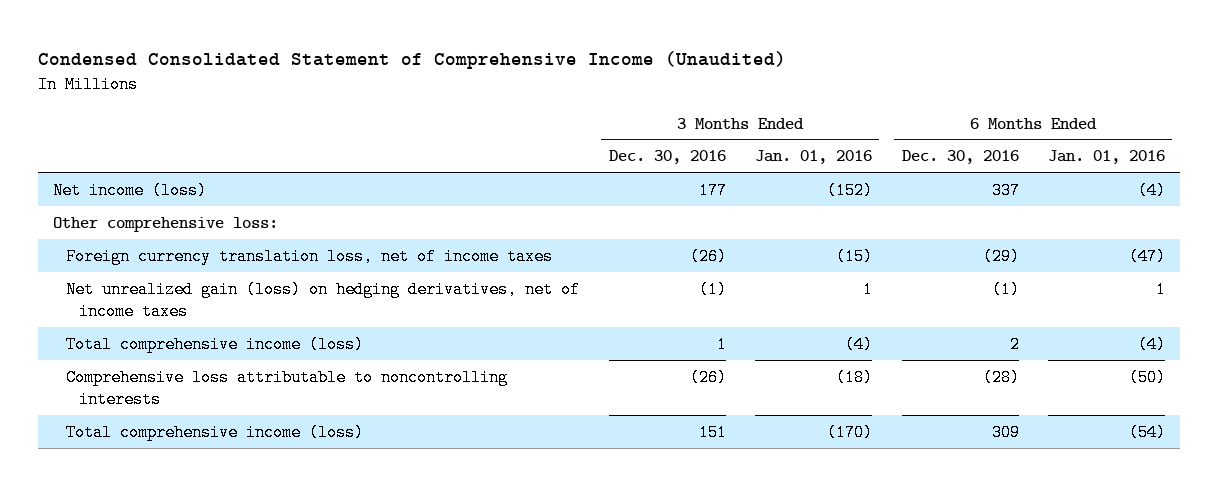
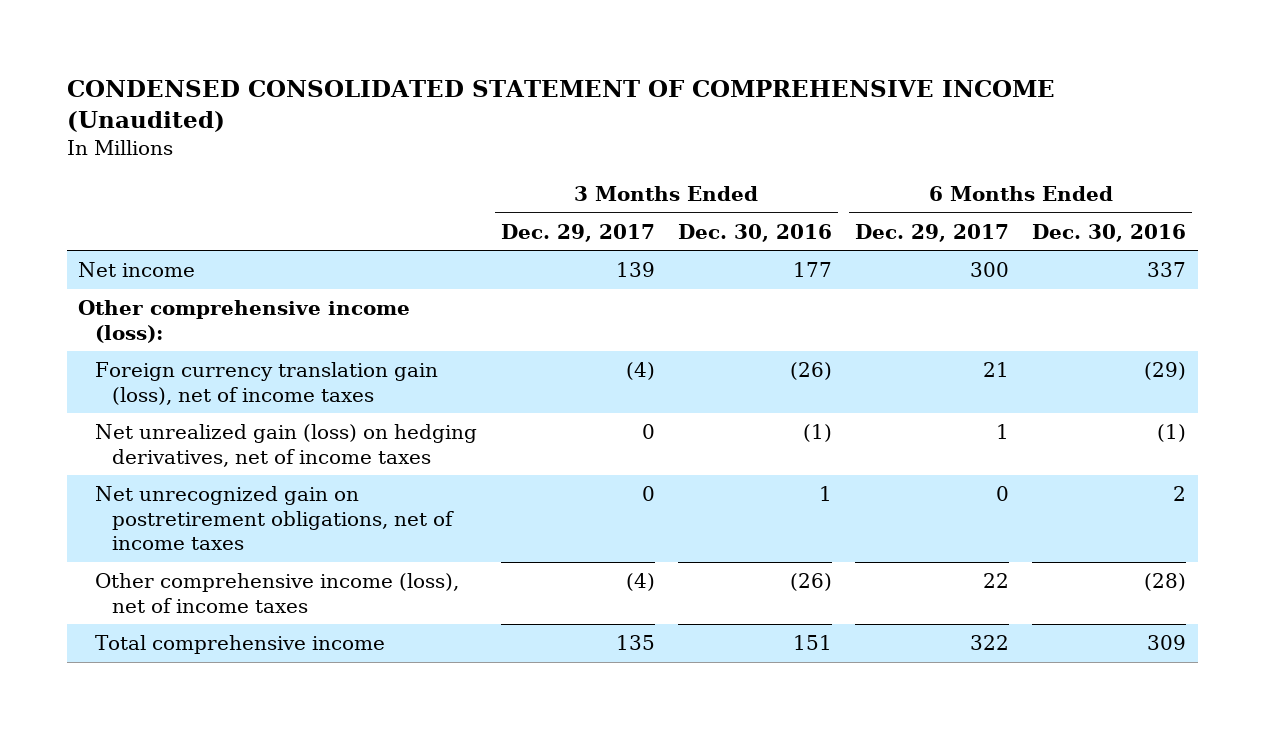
[38,51,787,70] Condensed Consolidated Statement of Comprehensive Income (Unaudited) -> [66,80,1055,133] CONDENSED CONSOLIDATED STATEMENT OF COMPREHENSIVE INCOME (Unaudited)
[755,150,873,165] Jan. 01, 2016 -> none
[1047,150,1165,165] Jan. 01, 2016 -> none
none -> [500,223,655,242] Dec. 29, 2017
none -> [855,223,1010,242] Dec. 29, 2017
[52,181,207,199] Net income (loss) -> [78,262,196,278] Net income
[52,216,278,232] Other comprehensive loss: -> [78,300,411,343] Other comprehensive income (loss):
[66,247,554,265] Foreign currency translation loss, net of income taxes -> [95,362,439,405] Foreign currency translation gain (loss), net of income taxes
[66,335,365,353] Total comprehensive income (loss) -> [95,486,455,550] Net unrecognized gain on postretirement obligations, net of income taxes
[66,368,509,408] Comprehensive loss attributable to noncontrolling interests -> [95,573,460,613] Other comprehensive income (loss), net of income taxes
[66,423,365,441] Total comprehensive income (loss) -> [95,635,386,655] Total comprehensive income

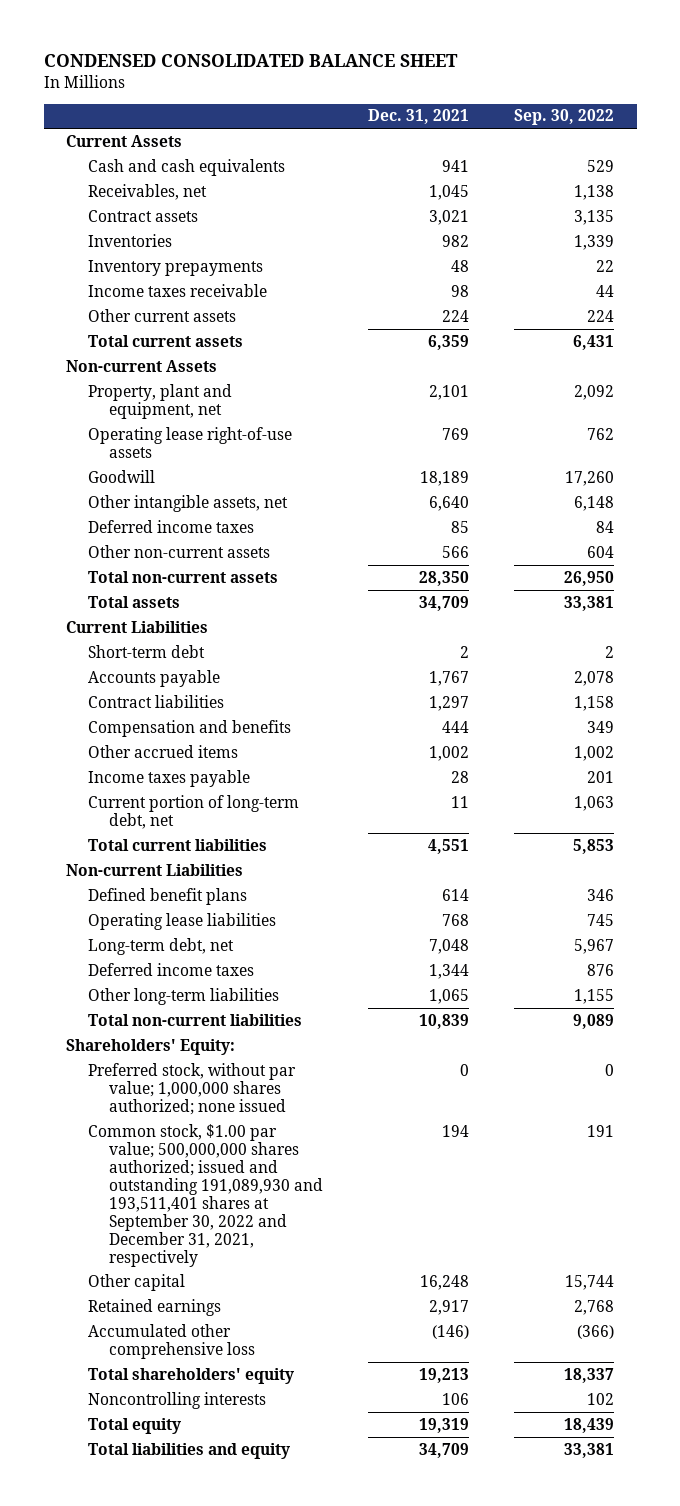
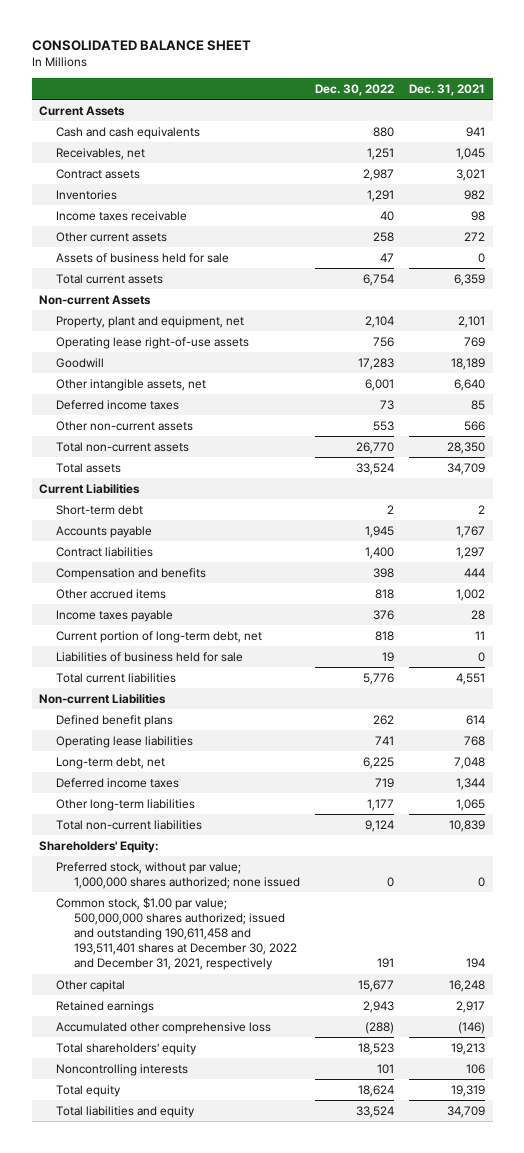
[43,54,458,68] CONDENSED CONSOLIDATED BALANCE SHEET -> [31,40,251,52] CONSOLIDATED BALANCE SHEET
[514,109,615,126] Sep. 30, 2022 -> none
none -> [314,83,394,96] Dec. 30, 2022
[87,259,263,276] Inventory prepayments -> none
[442,309,470,322] 224 -> [463,231,485,241] 272
none -> [56,252,230,263] Assets of business held for sale
none -> [56,651,244,662] Liabilities of business held for sale
[87,1123,324,1267] Common stock, $1.00 par value; 500,000,000 shares authorized; issued and outstanding 191,089,930 and 193,511,401 shares at September 30, 2022 and December 31, 2021, respectively -> [56,896,297,971] Common stock, $1.00 par value; 500,000,000 shares authorized; issued and outstanding 190,611,458 and 193,511,401 shares at December 30, 2022 and December 31, 2021, respectively

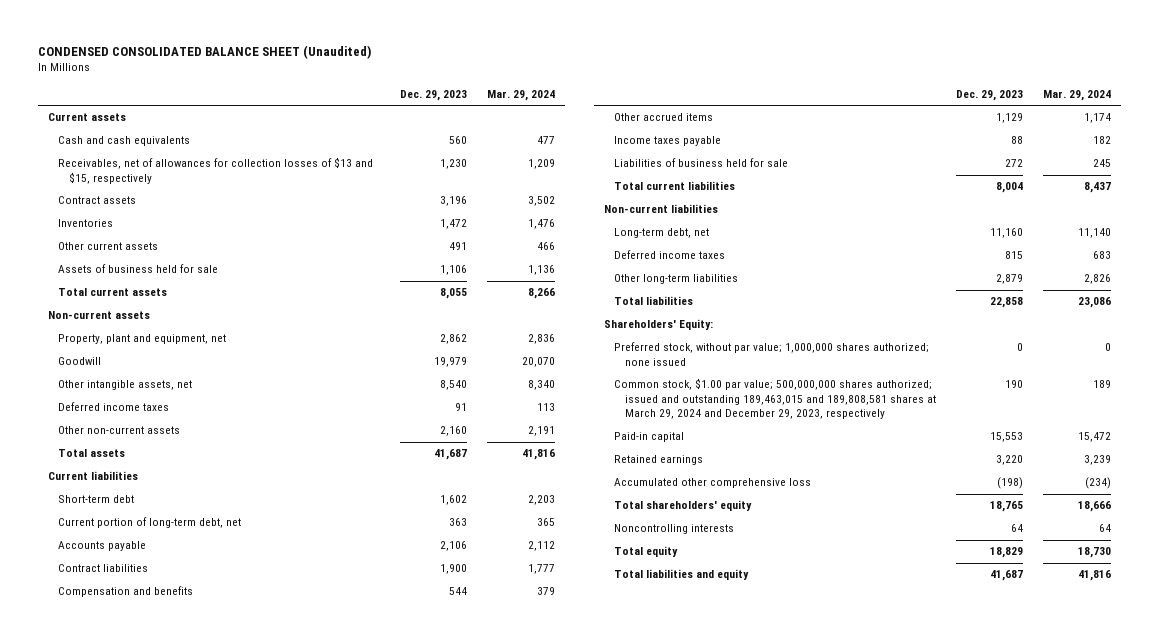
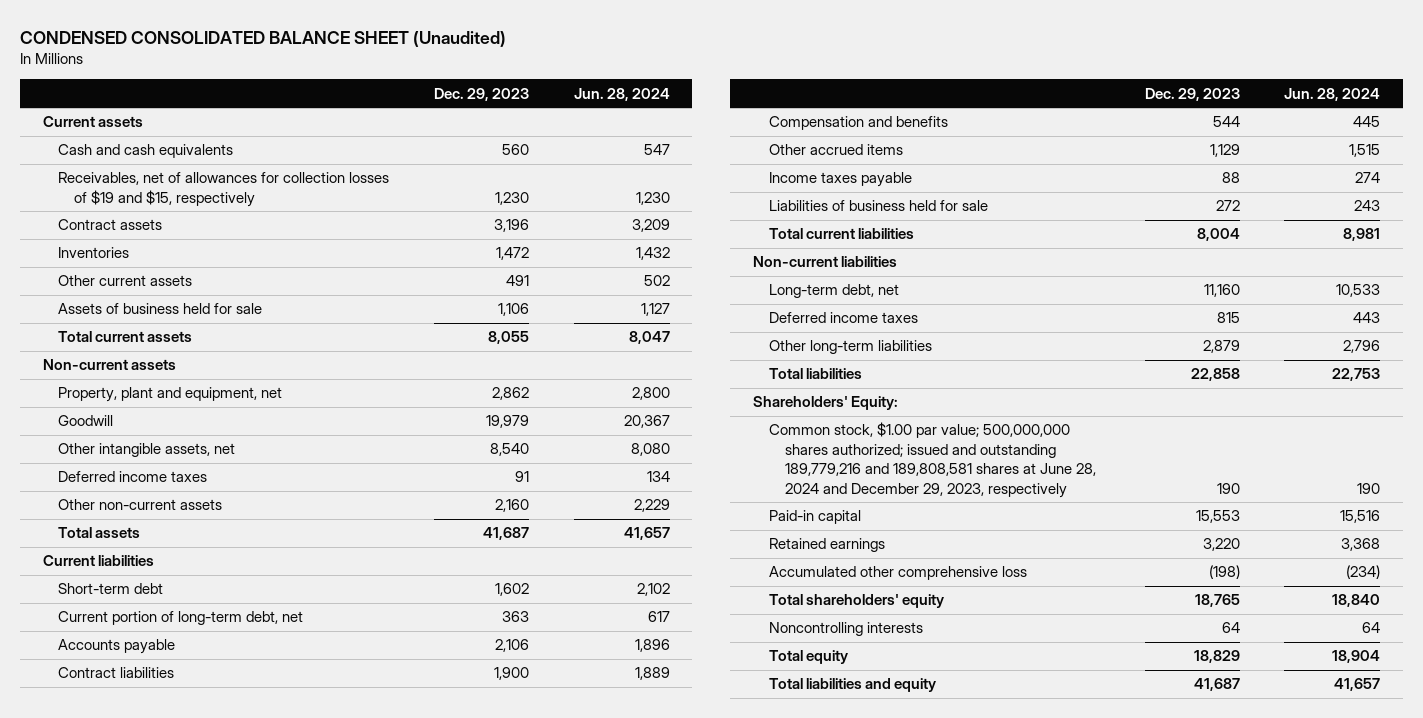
[487,90,556,102] Mar. 29, 2024 -> none
none -> [574,87,671,101] Jun. 28, 2024
[58,157,374,184] Receivables, net of allowances for collection losses of $13 and $15, respectively -> [58,172,390,207] Receivables, net of allowances for collection losses of $19 and $15, respectively
[614,342,930,366] Preferred stock, without par value; 1,000,000 shares authorized; none issued -> none
[614,378,936,420] Common stock, $1.00 par value; 500,000,000 shares authorized; issued and outstanding 189,463,015 and 189,808,581 shares at March 29, 2024 and December 29, 2023, respectively -> [768,422,1096,498] Common stock, $1.00 par value; 500,000,000 shares authorized; issued and outstanding 189,779,216 and 189,808,581 shares at June 28, 2024 and December 29, 2023, respectively

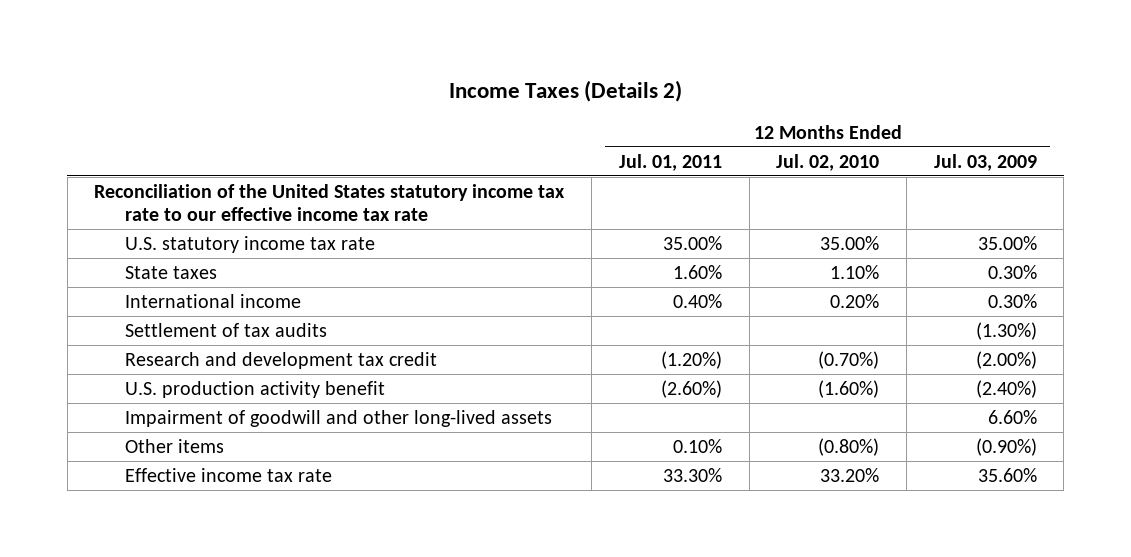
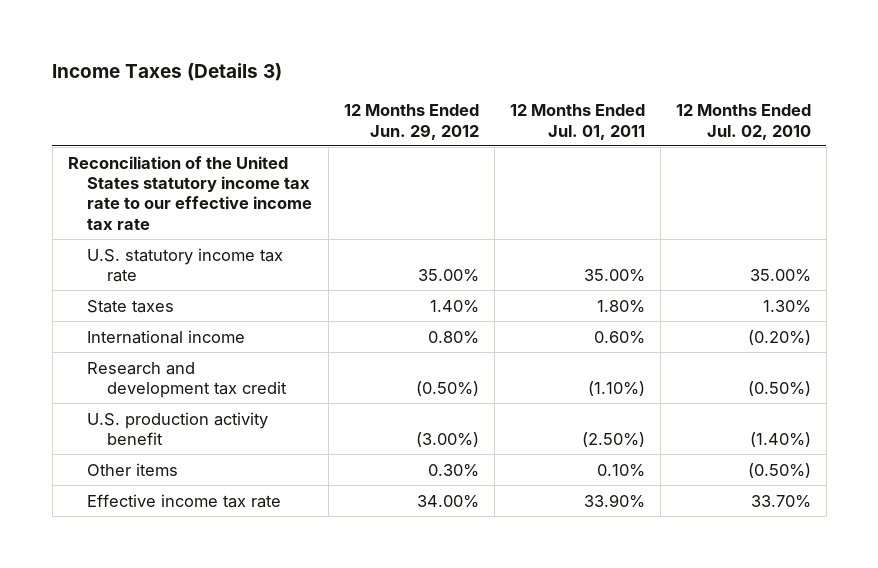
[448,80,682,103] Income Taxes (Details 2) -> [52,62,283,81] Income Taxes (Details 3)
[933,153,1037,171] Jul. 03, 2009 -> none
none -> [343,104,479,140] 12 Months Ended Jun. 29, 2012
[125,322,328,337] Settlement of tax audits -> none
[125,409,553,427] Impairment of goodwill and other long-lived assets -> none
[672,264,722,279] 1.60% -> [596,299,645,313] 1.80%
[830,264,880,279] 1.10% -> [762,299,811,313] 1.30%
[672,293,722,308] 0.40% -> [593,330,645,344] 0.60%
[830,293,880,308] 0.20% -> [747,329,811,345] (0.20%)
[660,350,722,369] (1.20%) -> [587,380,645,396] (1.10%)
[818,350,880,369] (0.70%) -> [747,380,811,396] (0.50%)
[660,379,722,398] (2.60%) -> [581,431,645,447] (2.50%)
[818,379,880,398] (1.60%) -> [749,431,811,447] (1.40%)
[818,437,880,456] (0.80%) -> [747,462,811,478] (0.50%)
[662,467,722,482] 33.30% -> [583,493,645,508] 33.90%
[820,467,880,482] 33.20% -> [750,494,811,508] 33.70%

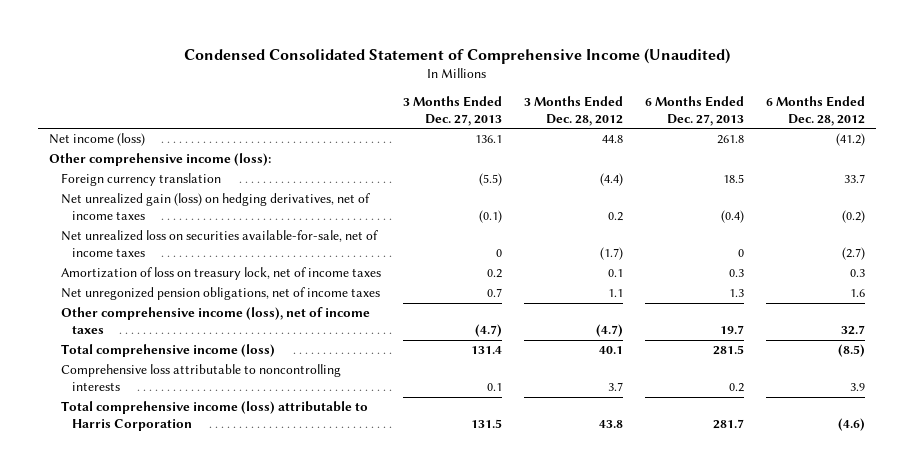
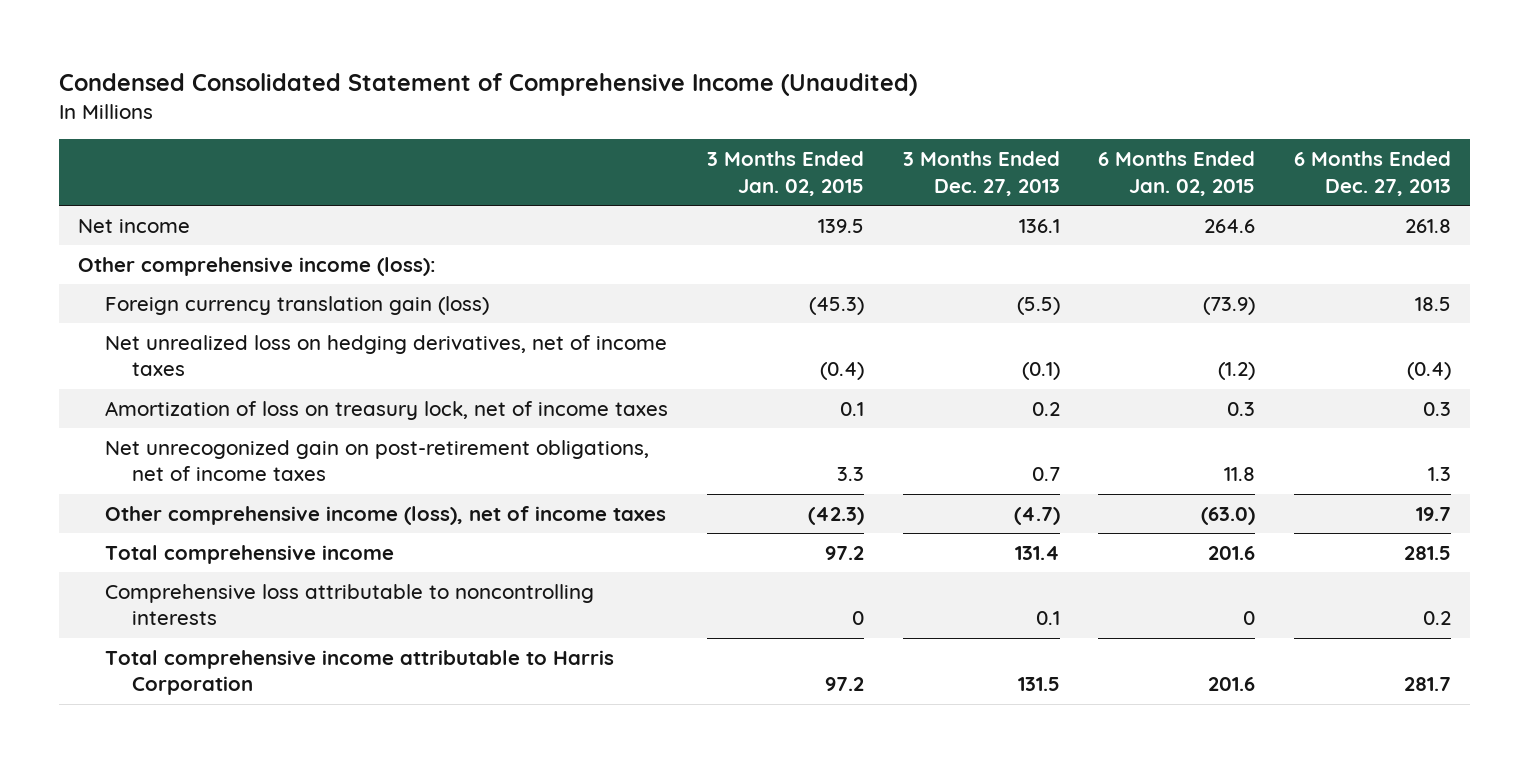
[523,96,623,126] 3 Months Ended Dec. 28, 2012 -> none
[765,96,865,126] 6 Months Ended Dec. 28, 2012 -> none
none -> [706,151,864,196] 3 Months Ended Jan. 02, 2015
none -> [1098,151,1256,196] 6 Months Ended Jan. 02, 2015
[49,133,146,147] Net income (loss) -> [78,219,191,234] Net income
[60,230,378,258] Net unrealized loss on securities available-for-sale, net of income taxes -> none
[60,173,221,187] Foreign currency translation -> [105,296,490,316] Foreign currency translation gain (loss)
[60,193,370,221] Net unrealized gain (loss) on hedging derivatives, net of income taxes -> [105,335,668,377] Net unrealized loss on hedging derivatives, net of income taxes
[60,287,380,301] Net unregonized pension obligations, net of income taxes -> [105,440,650,482] Net unrecogonized gain on post-retirement obligations, net of income taxes
[60,344,275,358] Total comprehensive income (loss) -> [105,545,395,565] Total comprehensive income
[60,401,368,432] Total comprehensive income (loss) attributable to Harris Corporation -> [105,650,615,696] Total comprehensive income attributable to Harris Corporation

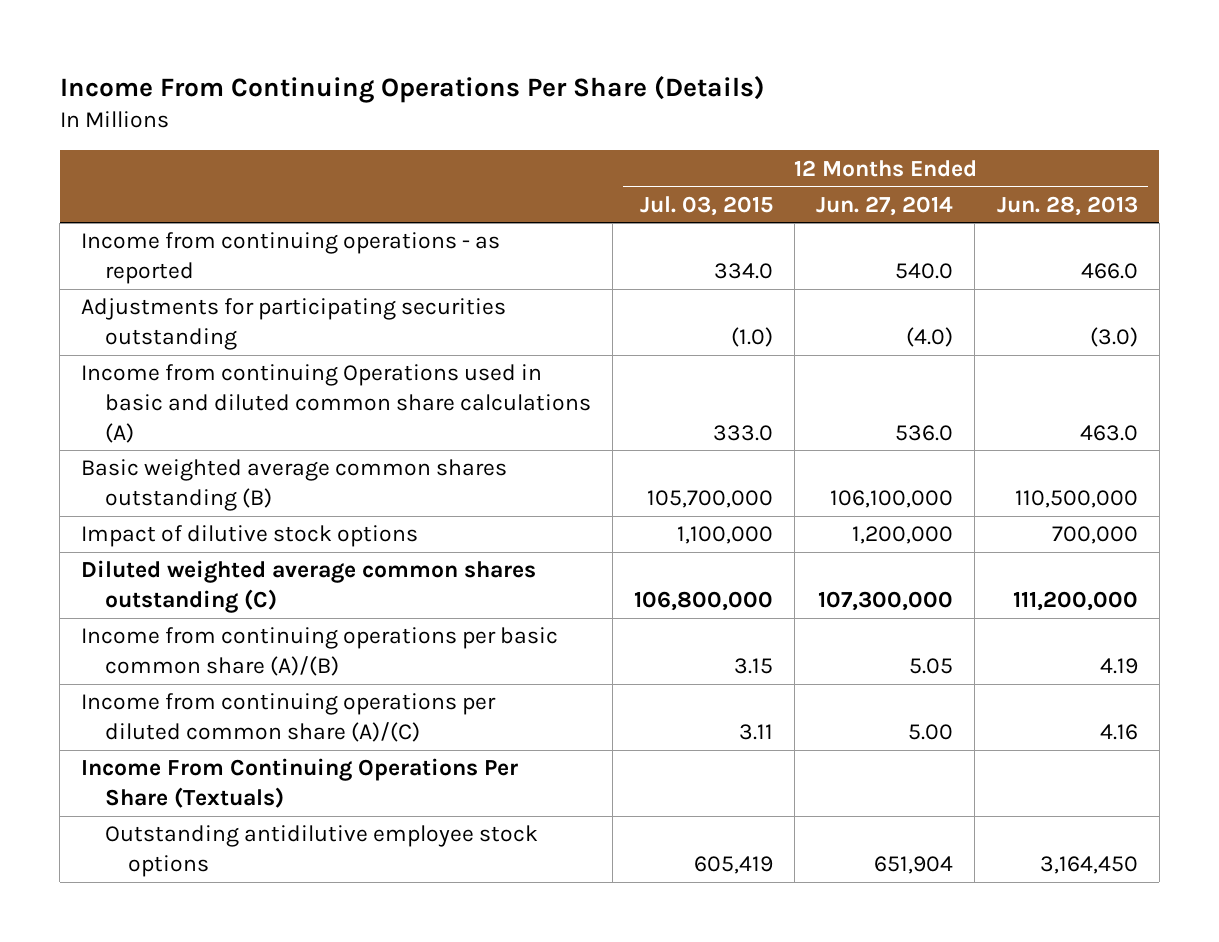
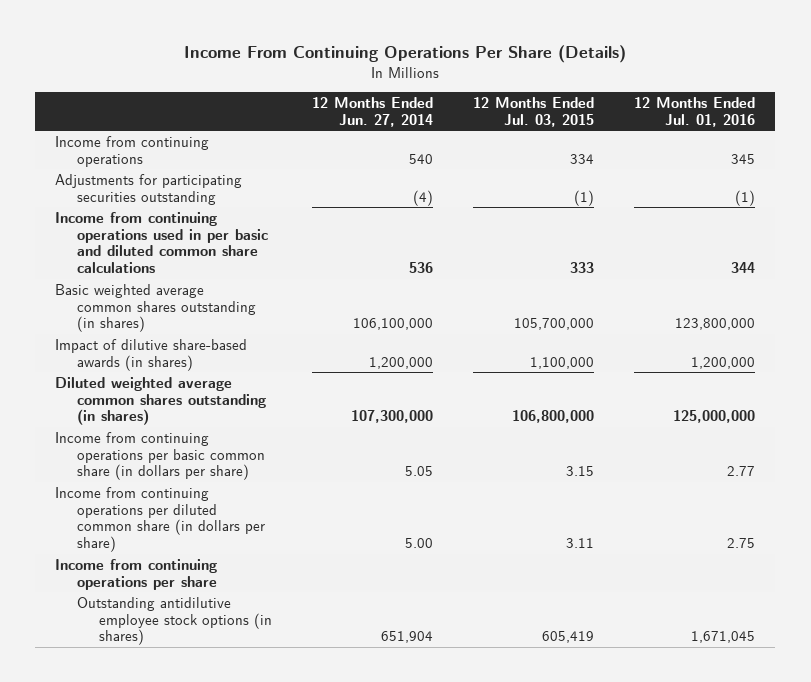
[996,195,1138,216] Jun. 28, 2013 -> none
none -> [634,96,756,127] 12 Months Ended Jul. 01, 2016
[81,232,501,284] Income from continuing operations - as reported -> [55,135,210,167] Income from continuing operations
[714,262,774,279] 334.0 -> [570,153,595,164] 334
[895,262,954,279] 540.0 -> [409,153,434,164] 540
[731,326,774,347] (1.0) -> [574,189,595,206] (1)
[906,326,954,347] (4.0) -> [413,189,434,206] (4)
[81,364,591,443] Income from continuing Operations used in basic and diluted common share calculations (A) -> [55,211,269,274] Income from continuing operations used in per basic and diluted common share calculations
[713,424,774,441] 333.0 -> [570,262,595,274] 333
[895,424,954,441] 536.0 -> [409,262,434,274] 536
[81,459,508,511] Basic weighted average common shares outstanding (B) -> [55,283,257,333] Basic weighted average common shares outstanding (in shares)
[81,525,419,548] Impact of dilutive stock options -> [55,338,248,371] Impact of dilutive share-based awards (in shares)
[81,560,537,613] Diluted weighted average common shares outstanding (C) -> [55,376,267,426] Diluted weighted average common shares outstanding (in shares)
[81,627,559,676] Income from continuing operations per basic common share (A)/(B) -> [55,431,266,481] Income from continuing operations per basic common share (in dollars per share)
[81,693,497,742] Income from continuing operations per diluted common share (A)/(C) -> [55,486,266,553] Income from continuing operations per diluted common share (in dollars per share)
[81,758,519,808] Income From Continuing Operations Per Share (Textuals) -> [55,558,218,590] Income from continuing operations per share
[104,825,538,877] Outstanding antidilutive employee stock options -> [77,596,273,646] Outstanding antidilutive employee stock options (in shares)

